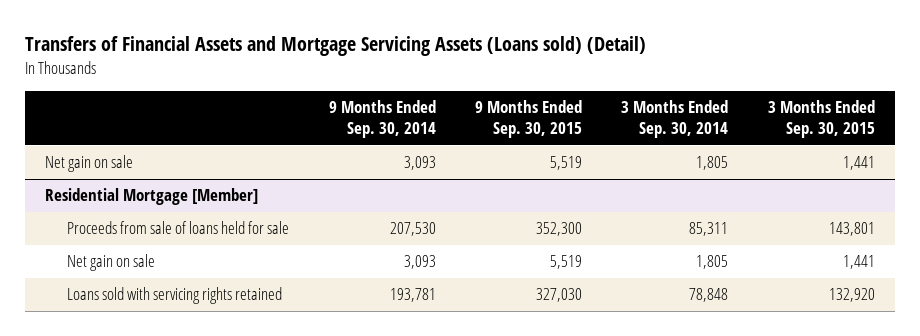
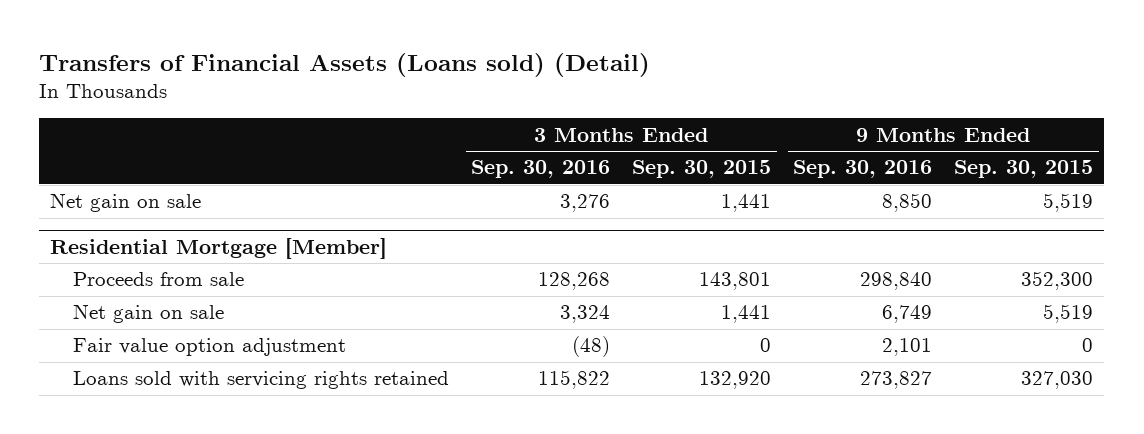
[25,36,647,57] Transfers of Financial Assets and Mortgage Servicing Assets (Loans sold) (Detail) -> [39,52,651,77] Transfers of Financial Assets (Loans sold) (Detail)
[328,100,436,139] 9 Months Ended Sep. 30, 2014 -> none
[621,100,729,139] 3 Months Ended Sep. 30, 2014 -> none
none -> [471,160,611,179] Sep. 30, 2016
none -> [793,160,933,179] Sep. 30, 2016
[67,221,290,235] Proceeds from sale of loans held for sale -> [73,272,245,287] Proceeds from sale
none -> [73,338,347,357] Fair value option adjustment

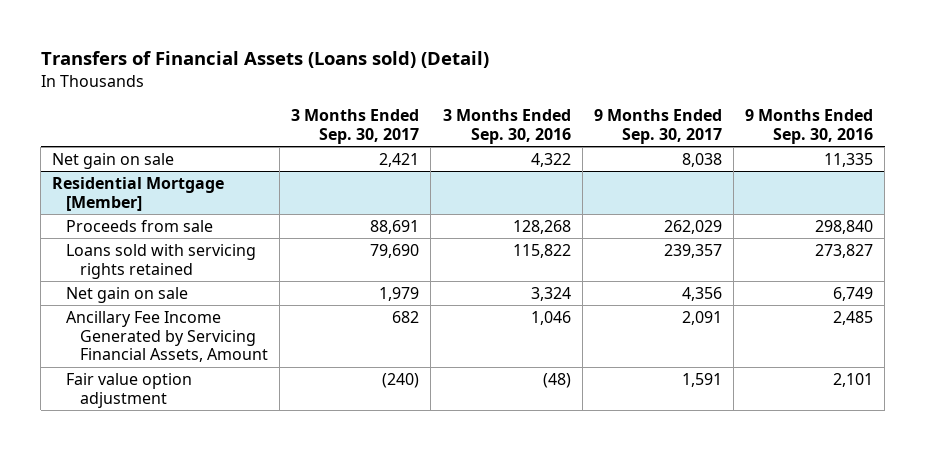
[632,160,772,179] Sep. 30, 2015 -> none
[954,160,1094,179] Sep. 30, 2015 -> none
none -> [291,108,420,144] 3 Months Ended Sep. 30, 2017
none -> [593,108,722,144] 9 Months Ended Sep. 30, 2017
[560,194,611,213] 3,276 -> [530,152,571,167] 4,322
[882,193,933,213] 8,850 -> [824,152,874,167] 11,335
[73,371,450,390] Loans sold with servicing rights retained -> [66,243,257,279] Loans sold with servicing rights retained
none -> [66,310,269,363] Ancillary Fee Income Generated by Servicing Financial Assets, Amount

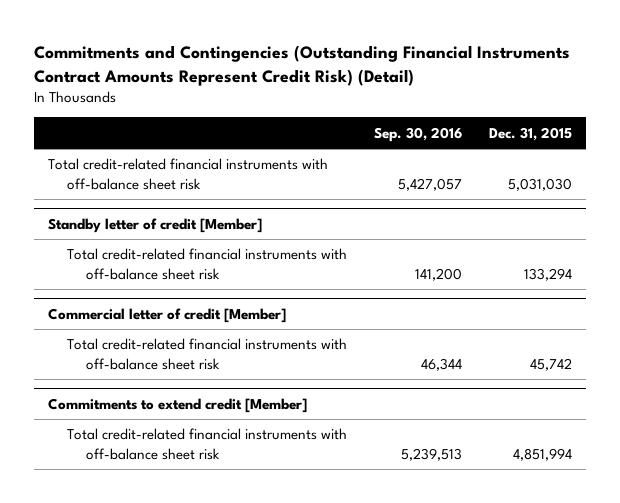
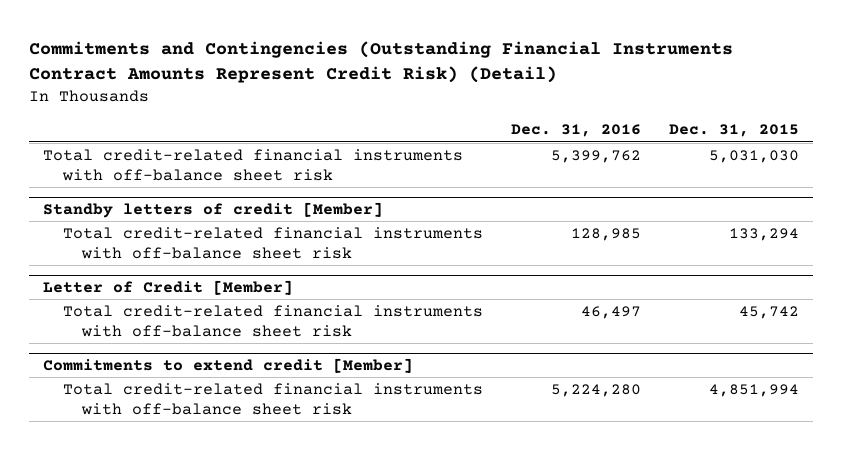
[374,126,463,142] Sep. 30, 2016 -> none
none -> [510,124,641,138] Dec. 31, 2016
[47,218,262,234] Standby letter of credit [Member] -> [42,201,383,218] Standby letters of credit [Member]
[47,308,286,324] Commercial letter of credit [Member] -> [42,279,293,295] Letter of Credit [Member]

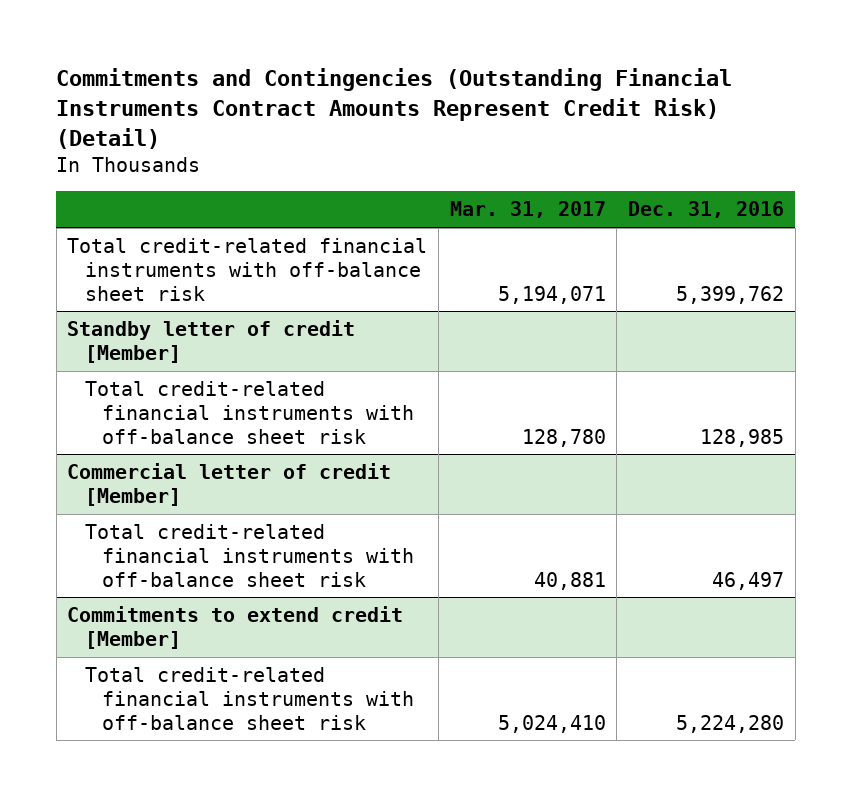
[669,124,800,138] Dec. 31, 2015 -> none
none -> [449,201,606,219] Mar. 31, 2017
[42,201,383,218] Standby letters of credit [Member] -> [67,319,356,363] Standby letter of credit [Member]
[42,279,293,295] Letter of Credit [Member] -> [67,462,392,506] Commercial letter of credit [Member]

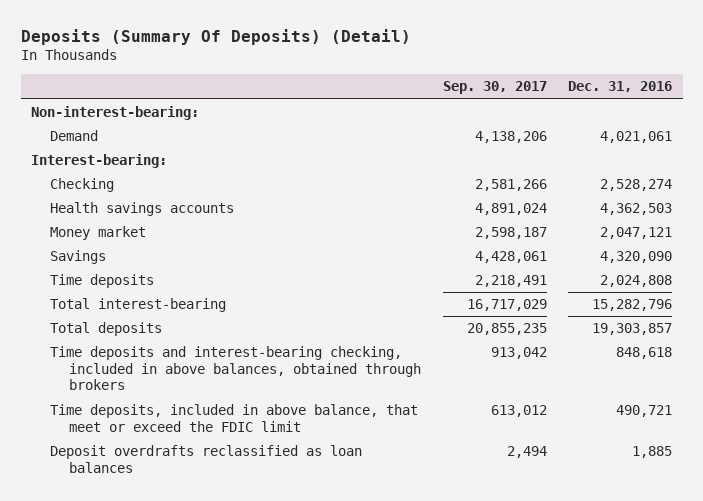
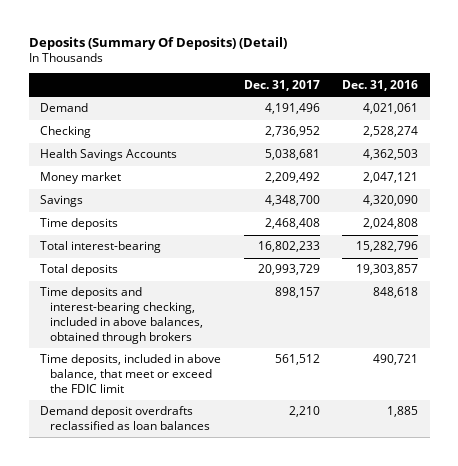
[442,81,547,95] Sep. 30, 2017 -> none
none -> [243,79,320,91] Dec. 31, 2017
[31,106,200,121] Non-interest-bearing: -> none
[31,154,168,169] Interest-bearing: -> none
[50,202,235,217] Health savings accounts -> [40,149,178,162] Health Savings Accounts
[50,445,363,473] Deposit overdrafts reclassified as loan balances -> [40,406,211,431] Demand deposit overdrafts reclassified as loan balances

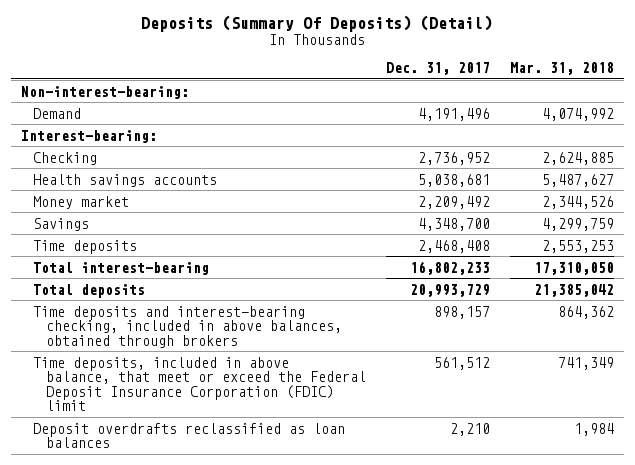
[342,79,419,91] Dec. 31, 2016 -> none
none -> [509,61,614,75] Mar. 31, 2018
none -> [20,85,189,99] Non-interest-bearing:
none -> [20,129,157,143] Interest-bearing:
[40,149,178,162] Health Savings Accounts -> [33,173,218,187] Health savings accounts
[40,354,222,394] Time deposits, included in above balance, that meet or exceed the FDIC limit -> [33,356,367,412] Time deposits, included in above balance, that meet or exceed the Federal Deposit Insurance Corporation (FDIC) limit
[40,406,211,431] Demand deposit overdrafts reclassified as loan balances -> [33,422,346,449] Deposit overdrafts reclassified as loan balances

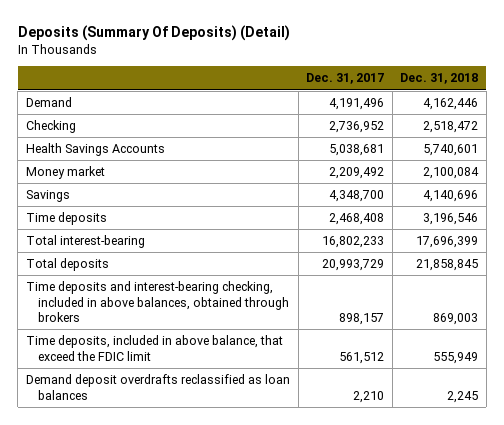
[509,61,614,75] Mar. 31, 2018 -> none
none -> [400,73,479,85] Dec. 31, 2018
[20,85,189,99] Non-interest-bearing: -> none
[20,129,157,143] Interest-bearing: -> none
[33,173,218,187] Health savings accounts -> [26,143,166,157] Health Savings Accounts
[33,356,367,412] Time deposits, included in above balance, that meet or exceed the Federal Deposit Insurance Corporation (FDIC) limit -> [26,335,284,361] Time deposits, included in above balance, that exceed the FDIC limit
[33,422,346,449] Deposit overdrafts reclassified as loan balances -> [26,374,291,400] Demand deposit overdrafts reclassified as loan balances

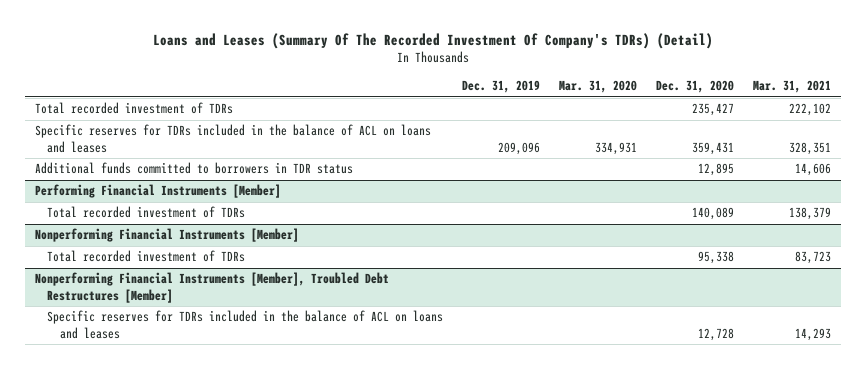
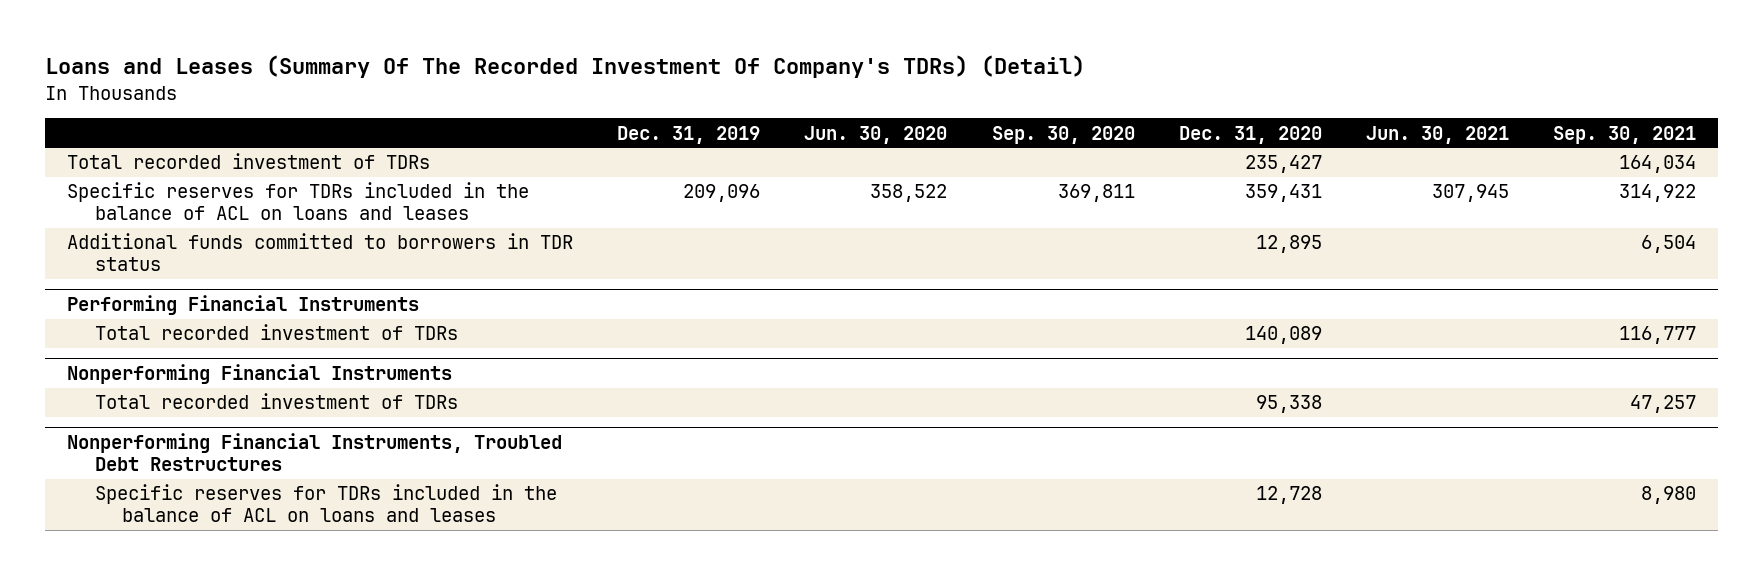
[559,80,638,94] Mar. 31, 2020 -> none
[753,80,832,94] Mar. 31, 2021 -> none
none -> [804,125,948,144] Jun. 30, 2020
none -> [991,125,1135,144] Sep. 30, 2020
none -> [1365,125,1509,144] Jun. 30, 2021
none -> [1552,125,1696,144] Sep. 30, 2021
[34,184,281,199] Performing Financial Instruments [Member] -> [67,295,420,316] Performing Financial Instruments
[34,228,299,243] Nonperforming Financial Instruments [Member] -> [67,364,453,385] Nonperforming Financial Instruments
[34,272,389,303] Nonperforming Financial Instruments [Member], Troubled Debt Restructures [Member] -> [67,433,563,472] Nonperforming Financial Instruments, Troubled Debt Restructures

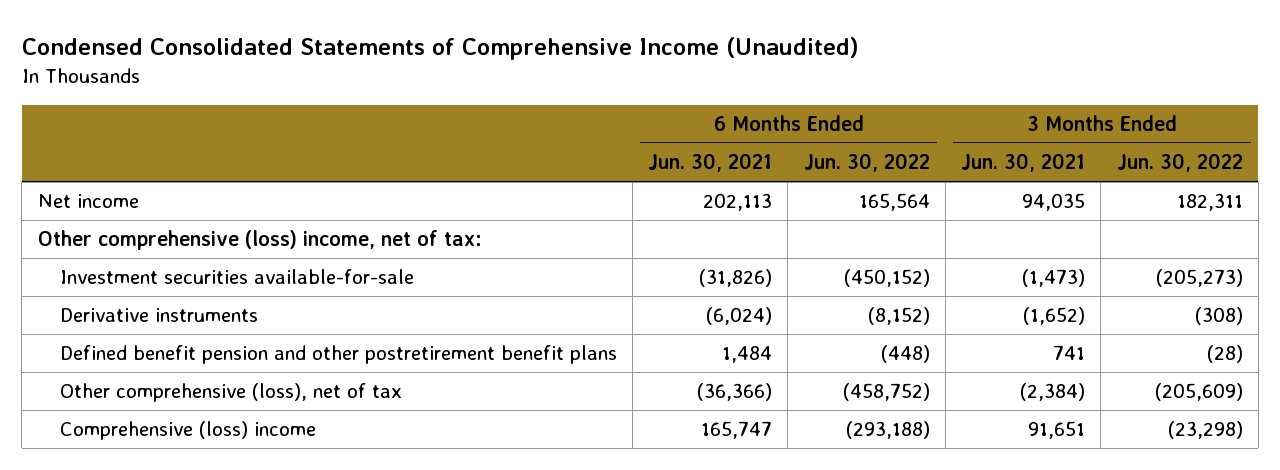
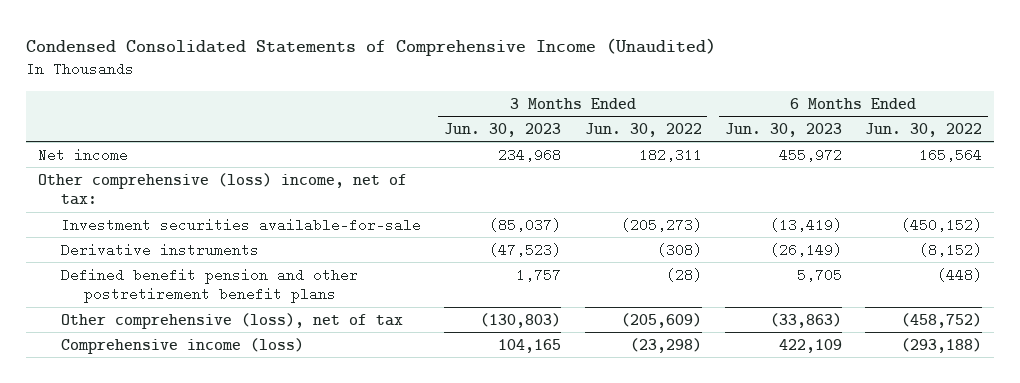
[648,153,773,173] Jun. 30, 2021 -> none
[961,153,1086,173] Jun. 30, 2021 -> none
none -> [444,122,562,137] Jun. 30, 2023
none -> [724,122,842,137] Jun. 30, 2023
[59,421,316,441] Comprehensive (loss) income -> [60,337,304,354] Comprehensive income (loss)

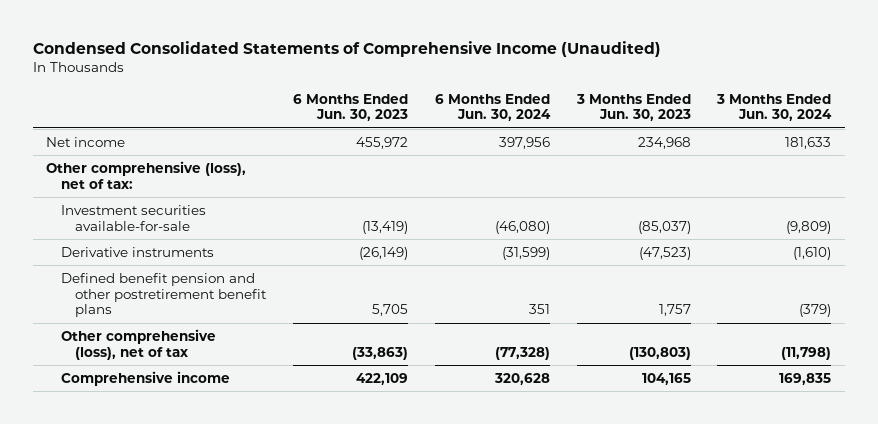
[584,122,702,137] Jun. 30, 2022 -> none
[865,122,983,137] Jun. 30, 2022 -> none
none -> [434,93,551,122] 6 Months Ended Jun. 30, 2024
none -> [716,93,833,122] 3 Months Ended Jun. 30, 2024
[37,172,407,206] Other comprehensive (loss) income, net of tax: -> [46,160,247,189] Other comprehensive (loss), net of tax:
[60,337,304,354] Comprehensive income (loss) -> [60,370,230,386] Comprehensive income

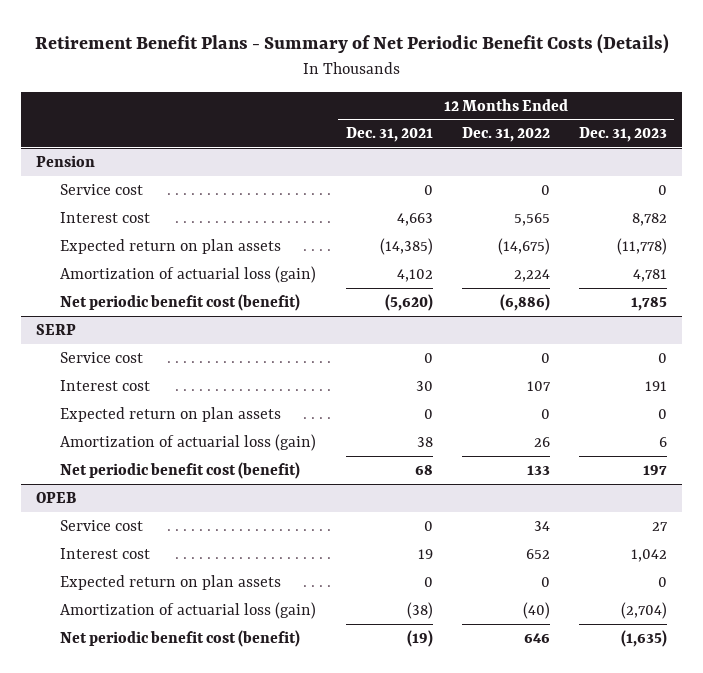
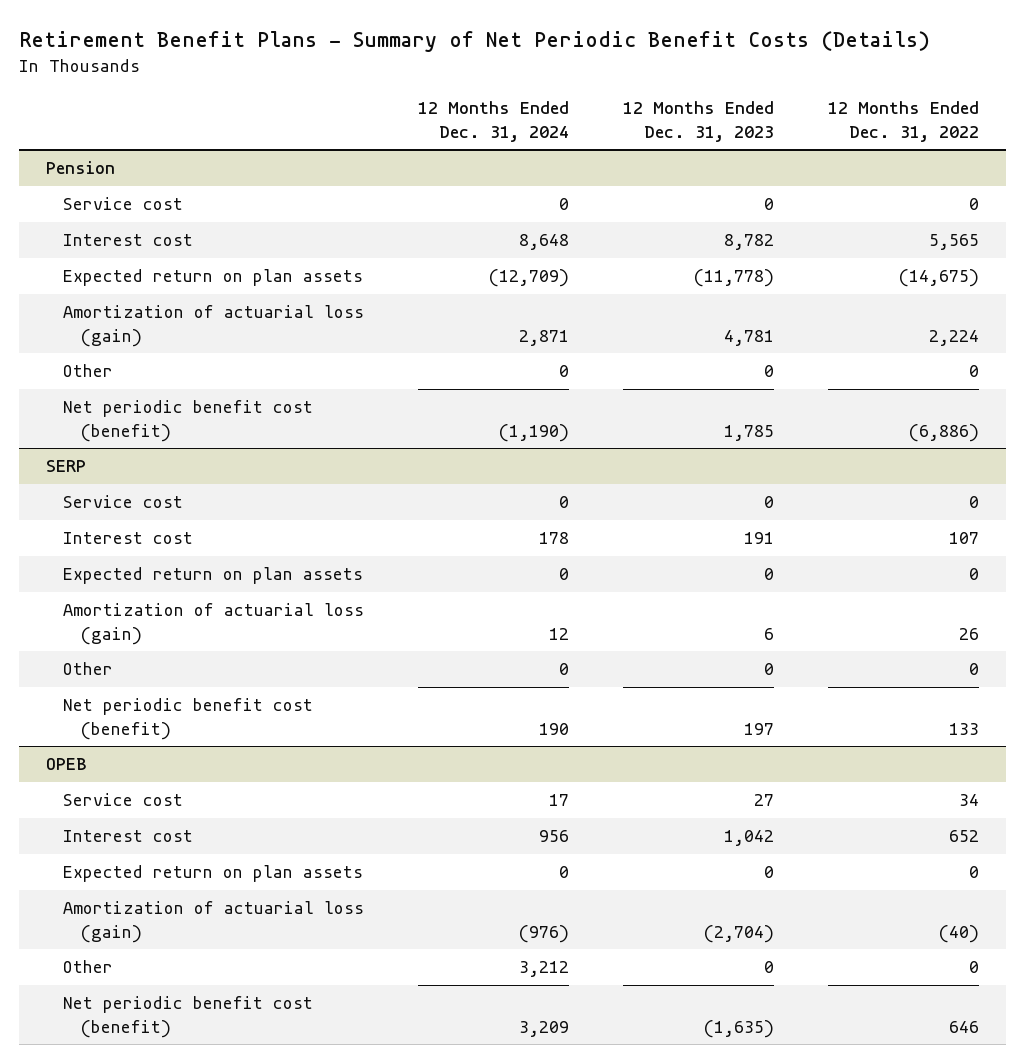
[345,127,433,143] Dec. 31, 2021 -> none
none -> [418,101,570,142] 12 Months Ended Dec. 31, 2024
none -> [63,364,114,378] Other
none -> [63,662,114,676] Other
none -> [63,960,114,974] Other

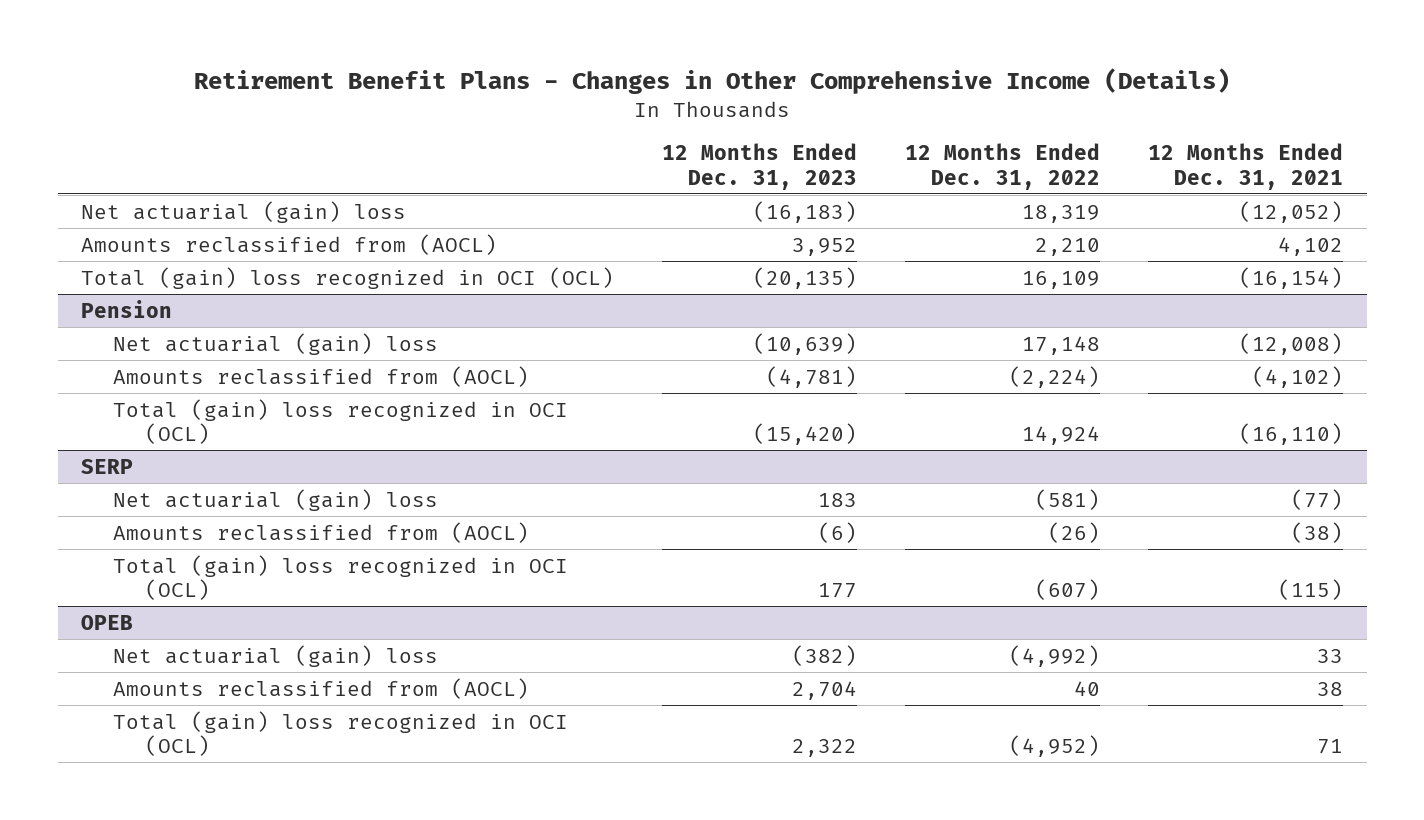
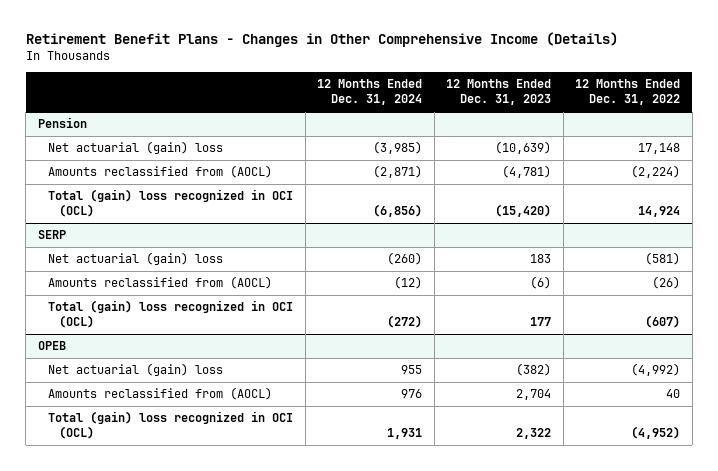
[1148,143,1344,190] 12 Months Ended Dec. 31, 2021 -> none
none -> [317,79,423,106] 12 Months Ended Dec. 31, 2024
[81,200,407,223] Net actuarial (gain) loss -> none
[81,233,498,255] Amounts reclassified from (AOCL) -> none
[81,266,615,289] Total (gain) loss recognized in OCI (OCL) -> none

